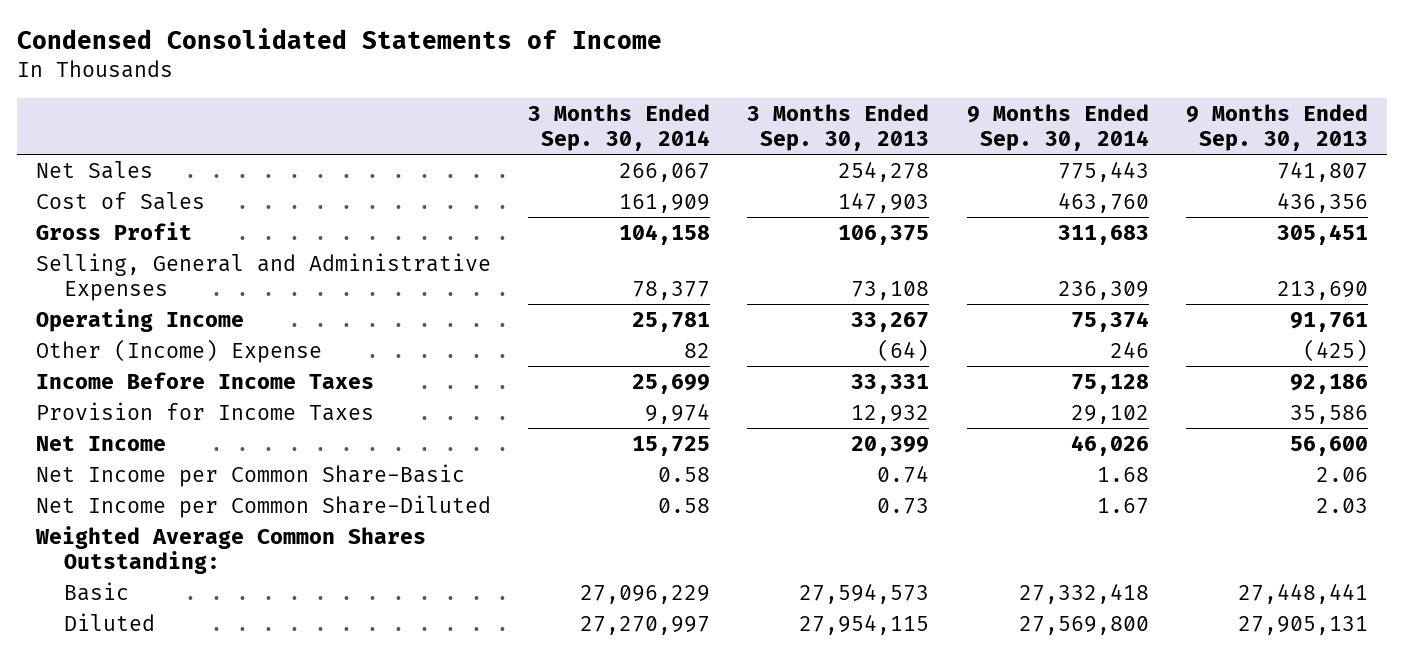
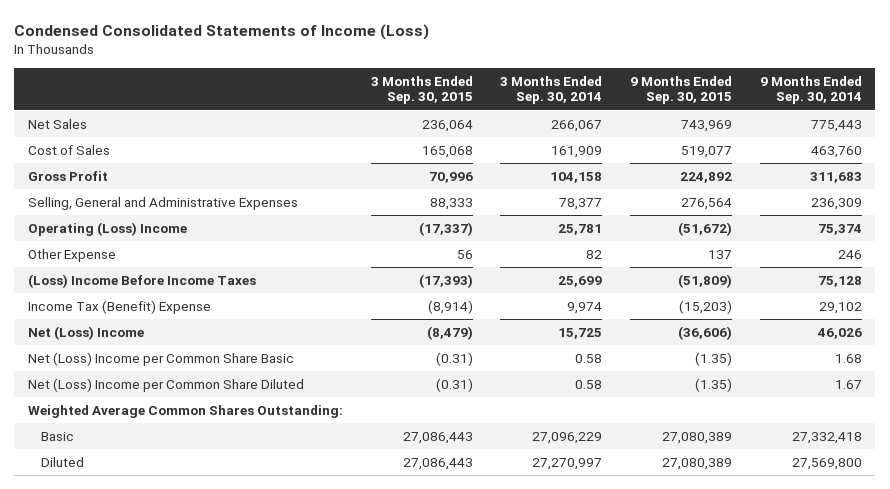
[16,28,662,50] Condensed Consolidated Statements of Income -> [14,23,430,40] Condensed Consolidated Statements of Income (Loss)
[747,103,930,151] 3 Months Ended Sep. 30, 2013 -> none
[1185,103,1368,151] 9 Months Ended Sep. 30, 2013 -> none
none -> [370,75,473,105] 3 Months Ended Sep. 30, 2015
none -> [630,75,733,105] 9 Months Ended Sep. 30, 2015
[35,308,244,332] Operating Income -> [28,221,188,236] Operating (Loss) Income
[35,338,322,363] Other (Income) Expense -> [28,248,117,262] Other Expense
[35,371,374,389] Income Before Income Taxes -> [28,273,257,288] (Loss) Income Before Income Taxes
[35,401,374,421] Provision for Income Taxes -> [28,299,212,314] Income Tax (Benefit) Expense
[35,435,166,451] Net Income -> [28,325,145,340] Net (Loss) Income
[35,463,465,487] Net Income per Common Share-Basic -> [28,351,295,366] Net (Loss) Income per Common Share Basic
[35,494,491,518] Net Income per Common Share-Diluted -> [28,377,305,392] Net (Loss) Income per Common Share Diluted

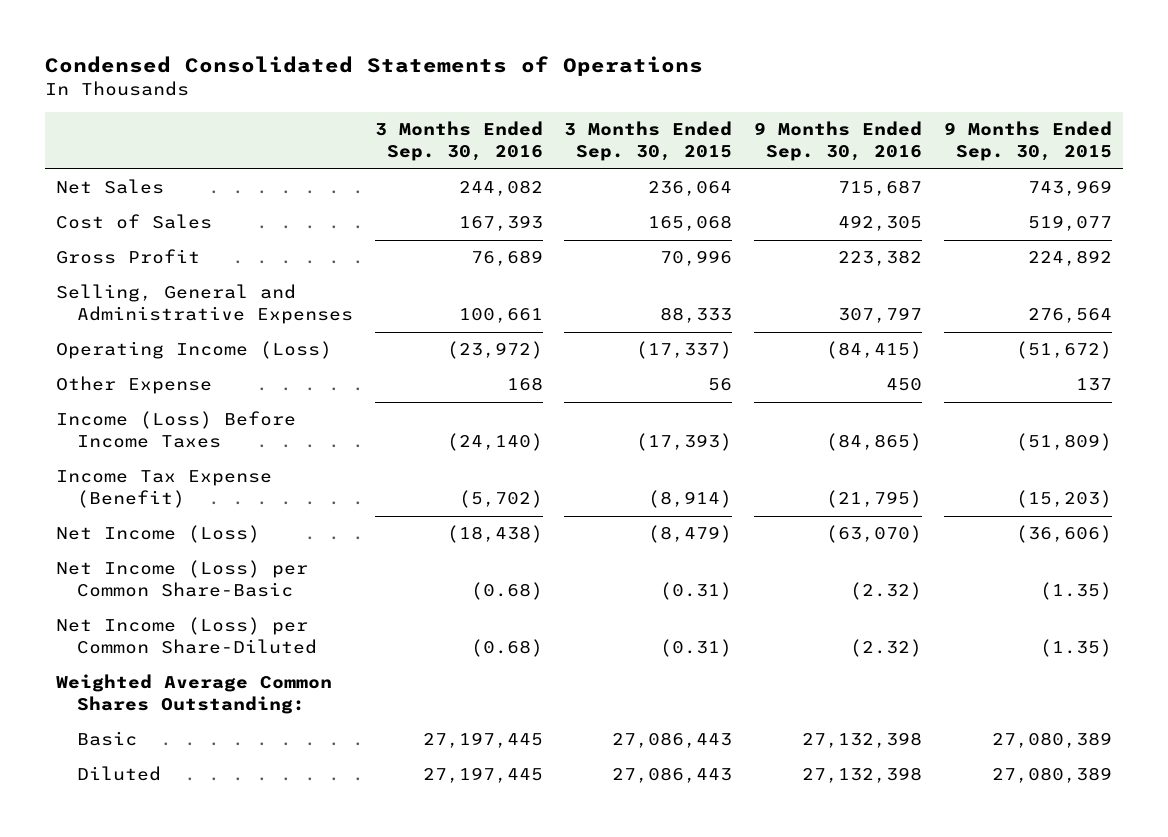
[14,23,430,40] Condensed Consolidated Statements of Income (Loss) -> [45,55,704,76] Condensed Consolidated Statements of Operations
[500,75,603,105] 3 Months Ended Sep. 30, 2014 -> none
[759,75,862,105] 9 Months Ended Sep. 30, 2014 -> none
none -> [374,121,543,161] 3 Months Ended Sep. 30, 2016
none -> [753,121,922,161] 9 Months Ended Sep. 30, 2016
[28,221,188,236] Operating (Loss) Income -> [56,341,333,360] Operating Income (Loss)
[28,273,257,288] (Loss) Income Before Income Taxes -> [56,411,297,449] Income (Loss) Before Income Taxes
[28,299,212,314] Income Tax (Benefit) Expense -> [56,470,273,509] Income Tax Expense (Benefit)
[28,325,145,340] Net (Loss) Income -> [56,525,261,544] Net Income (Loss)
[28,351,295,366] Net (Loss) Income per Common Share Basic -> [56,560,309,598] Net Income (Loss) per Common Share-Basic
[28,377,305,392] Net (Loss) Income per Common Share Diluted -> [56,617,317,655] Net Income (Loss) per Common Share-Diluted

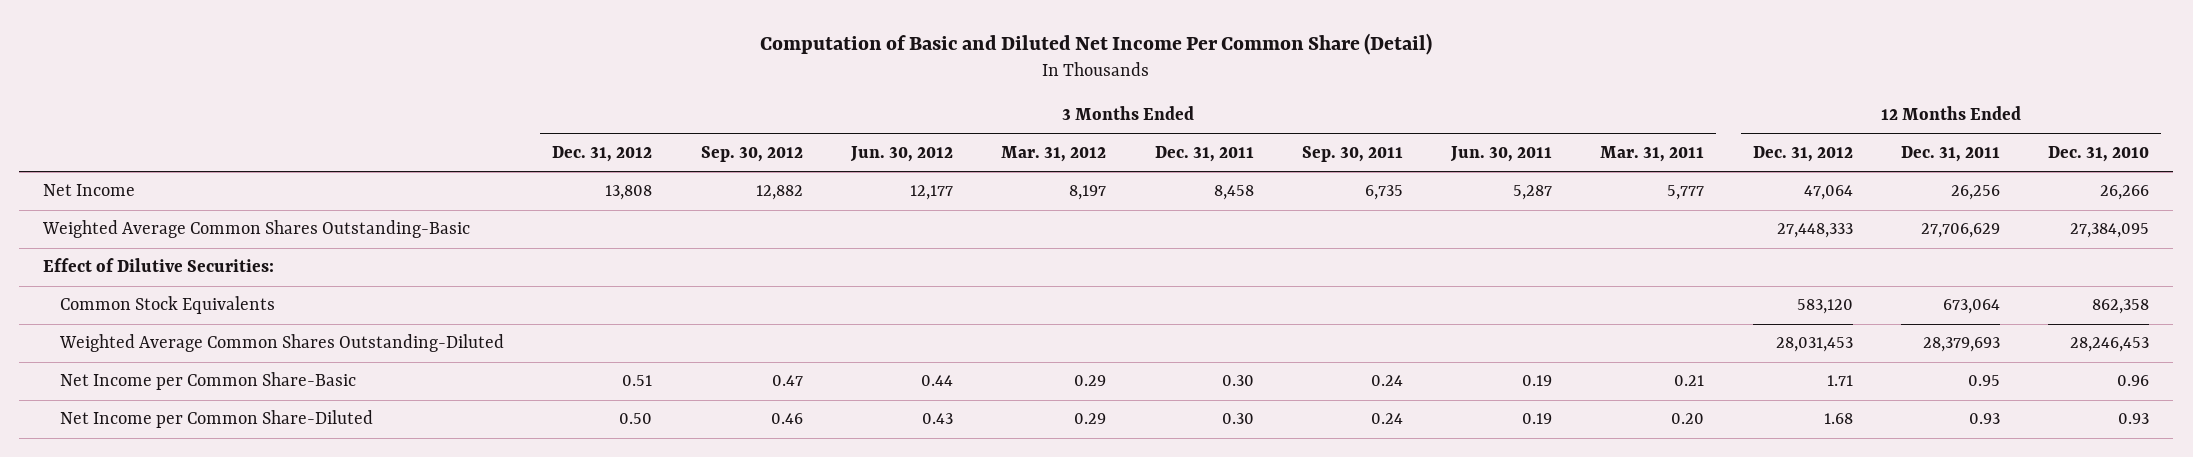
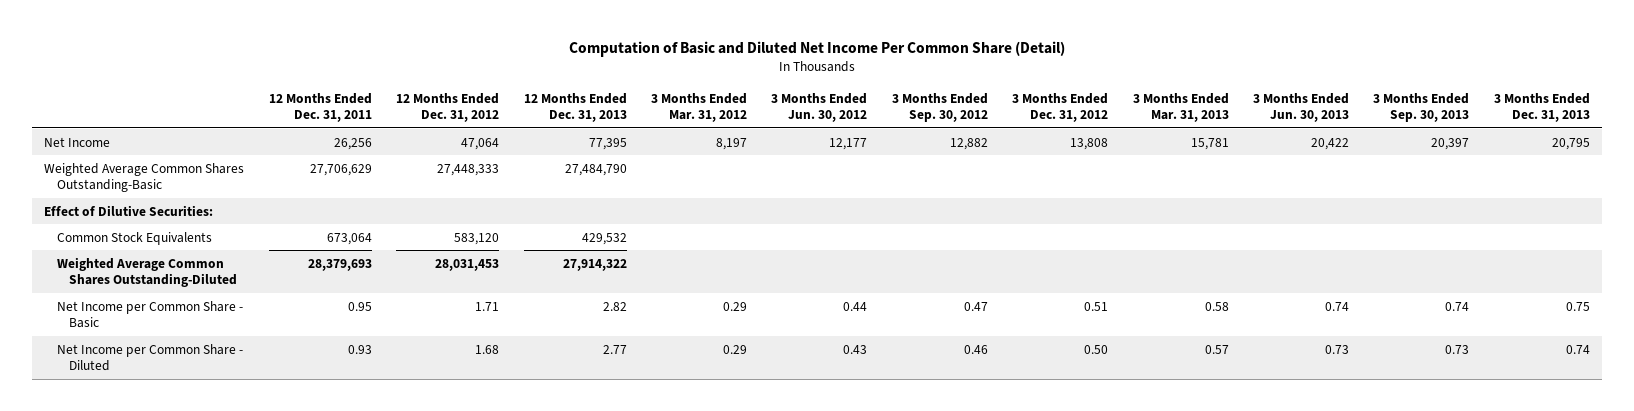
[1154,146,1254,163] Dec. 31, 2011 -> none
[1301,146,1403,163] Sep. 30, 2011 -> none
[1450,146,1553,163] Jun. 30, 2011 -> none
[1600,146,1705,163] Mar. 31, 2011 -> none
[2048,146,2150,163] Dec. 31, 2010 -> none
none -> [523,92,627,122] 12 Months Ended Dec. 31, 2013
none -> [1132,92,1229,122] 3 Months Ended Mar. 31, 2013
none -> [1252,92,1349,122] 3 Months Ended Jun. 30, 2013
none -> [1373,92,1470,122] 3 Months Ended Sep. 30, 2013
none -> [1493,92,1590,122] 3 Months Ended Dec. 31, 2013
[60,372,357,391] Net Income per Common Share-Basic -> [56,300,243,328] Net Income per Common Share - Basic
[60,410,374,429] Net Income per Common Share-Diluted -> [56,343,243,371] Net Income per Common Share - Diluted

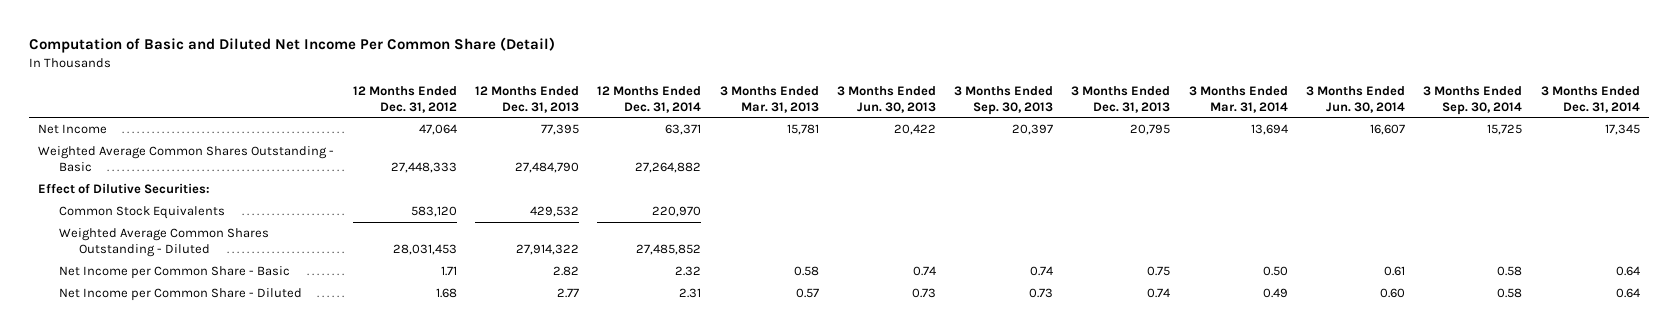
[268,92,372,122] 12 Months Ended Dec. 31, 2011 -> none
[650,92,747,122] 3 Months Ended Mar. 31, 2012 -> none
[771,92,868,122] 3 Months Ended Jun. 30, 2012 -> none
[891,92,988,122] 3 Months Ended Sep. 30, 2012 -> none
[1012,92,1109,122] 3 Months Ended Dec. 31, 2012 -> none
none -> [597,85,702,113] 12 Months Ended Dec. 31, 2014
none -> [1188,85,1288,113] 3 Months Ended Mar. 31, 2014
none -> [1306,85,1406,113] 3 Months Ended Jun. 30, 2014
none -> [1423,85,1523,115] 3 Months Ended Sep. 30, 2014
none -> [1540,85,1640,113] 3 Months Ended Dec. 31, 2014
[44,162,245,192] Weighted Average Common Shares Outstanding-Basic -> [38,145,335,172] Weighted Average Common Shares Outstanding - Basic
[56,256,237,287] Weighted Average Common Shares Outstanding-Diluted -> [58,227,269,257] Weighted Average Common Shares Outstanding - Diluted

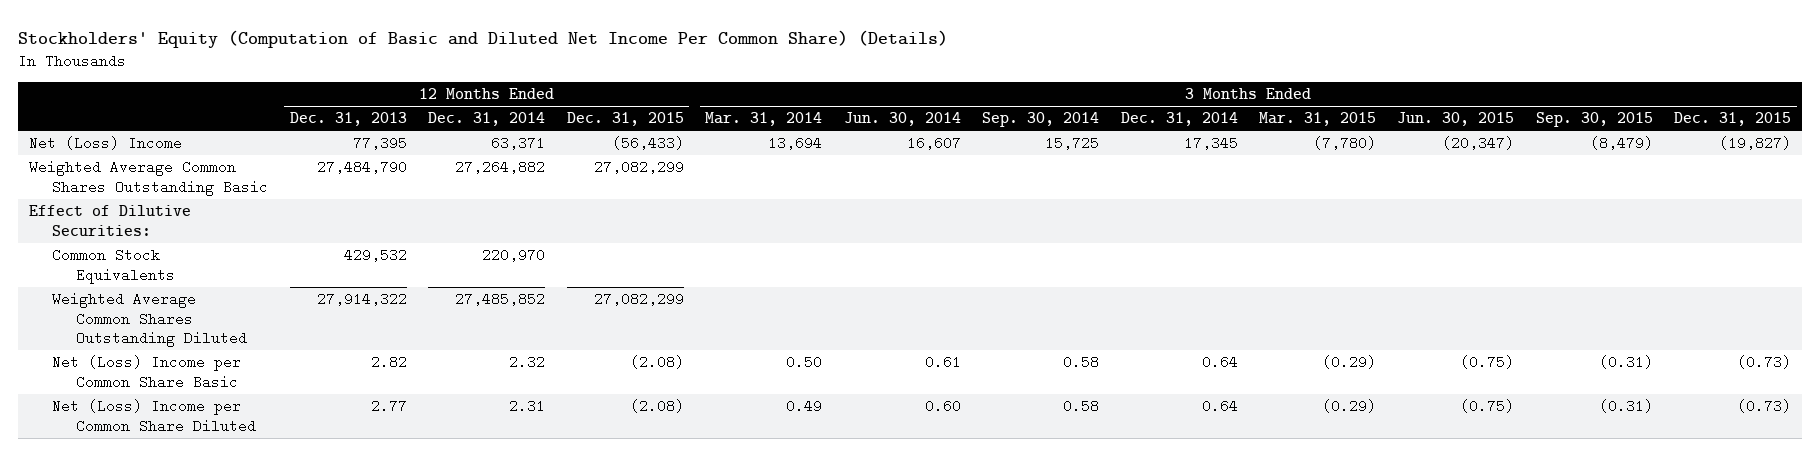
[29,37,556,54] Computation of Basic and Diluted Net Income Per Common Share (Detail) -> [18,29,949,48] Stockholders' Equity (Computation of Basic and Diluted Net Income Per Common Share) (Details)
[352,85,457,113] 12 Months Ended Dec. 31, 2012 -> none
[719,85,819,113] 3 Months Ended Mar. 31, 2013 -> none
[836,85,936,113] 3 Months Ended Jun. 30, 2013 -> none
[954,85,1054,115] 3 Months Ended Sep. 30, 2013 -> none
[1071,85,1171,113] 3 Months Ended Dec. 31, 2013 -> none
none -> [566,112,684,127] Dec. 31, 2015
none -> [1258,112,1376,127] Mar. 31, 2015
none -> [1397,112,1515,127] Jun. 30, 2015
none -> [1535,112,1653,128] Sep. 30, 2015
none -> [1674,112,1792,127] Dec. 31, 2015
[38,123,108,134] Net Income -> [28,136,182,151] Net (Loss) Income
[38,145,335,172] Weighted Average Common Shares Outstanding - Basic -> [28,160,269,196] Weighted Average Common Shares Outstanding Basic
[58,227,269,257] Weighted Average Common Shares Outstanding - Diluted -> [52,292,247,348] Weighted Average Common Shares Outstanding Diluted
[58,265,290,279] Net Income per Common Share - Basic -> [52,355,242,389] Net (Loss) Income per Common Share Basic
[58,287,302,301] Net Income per Common Share - Diluted -> [52,399,256,433] Net (Loss) Income per Common Share Diluted

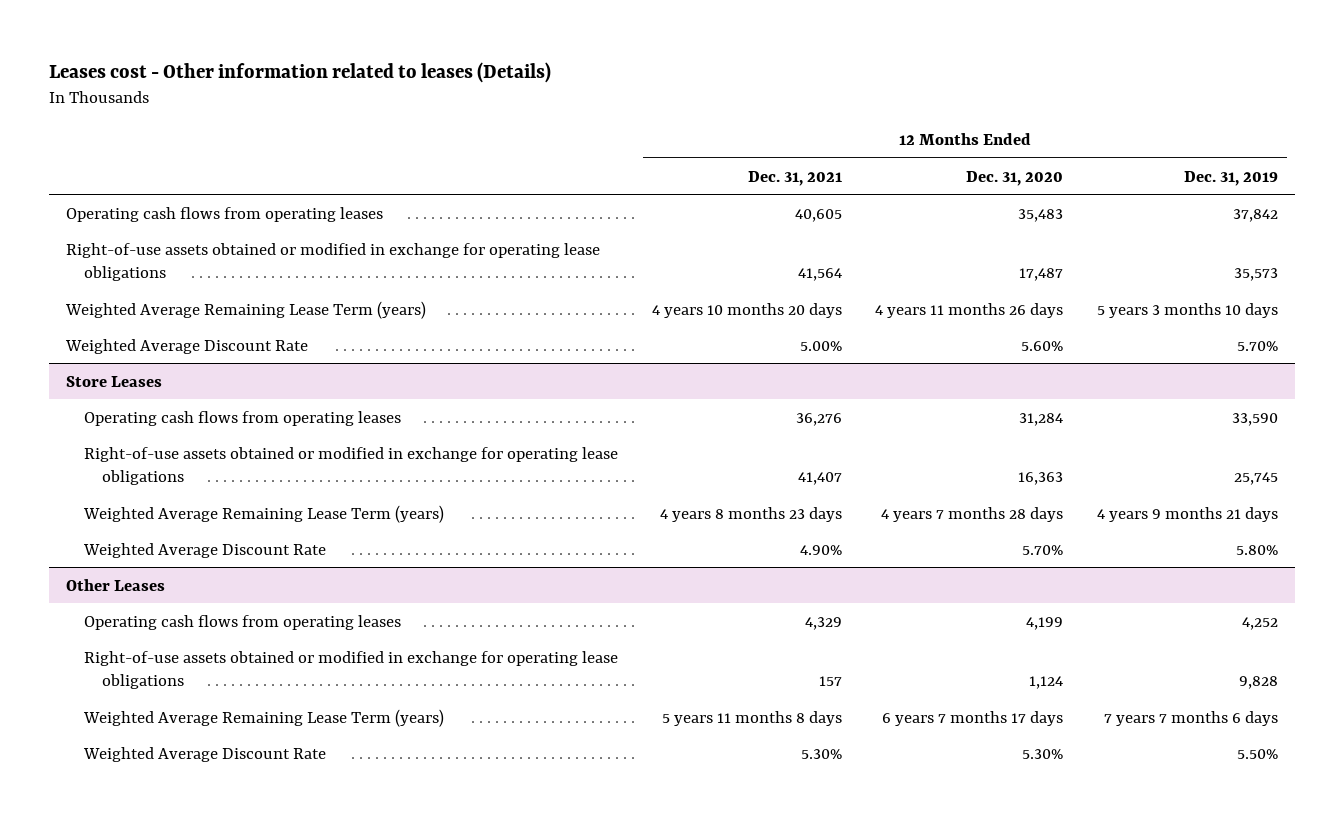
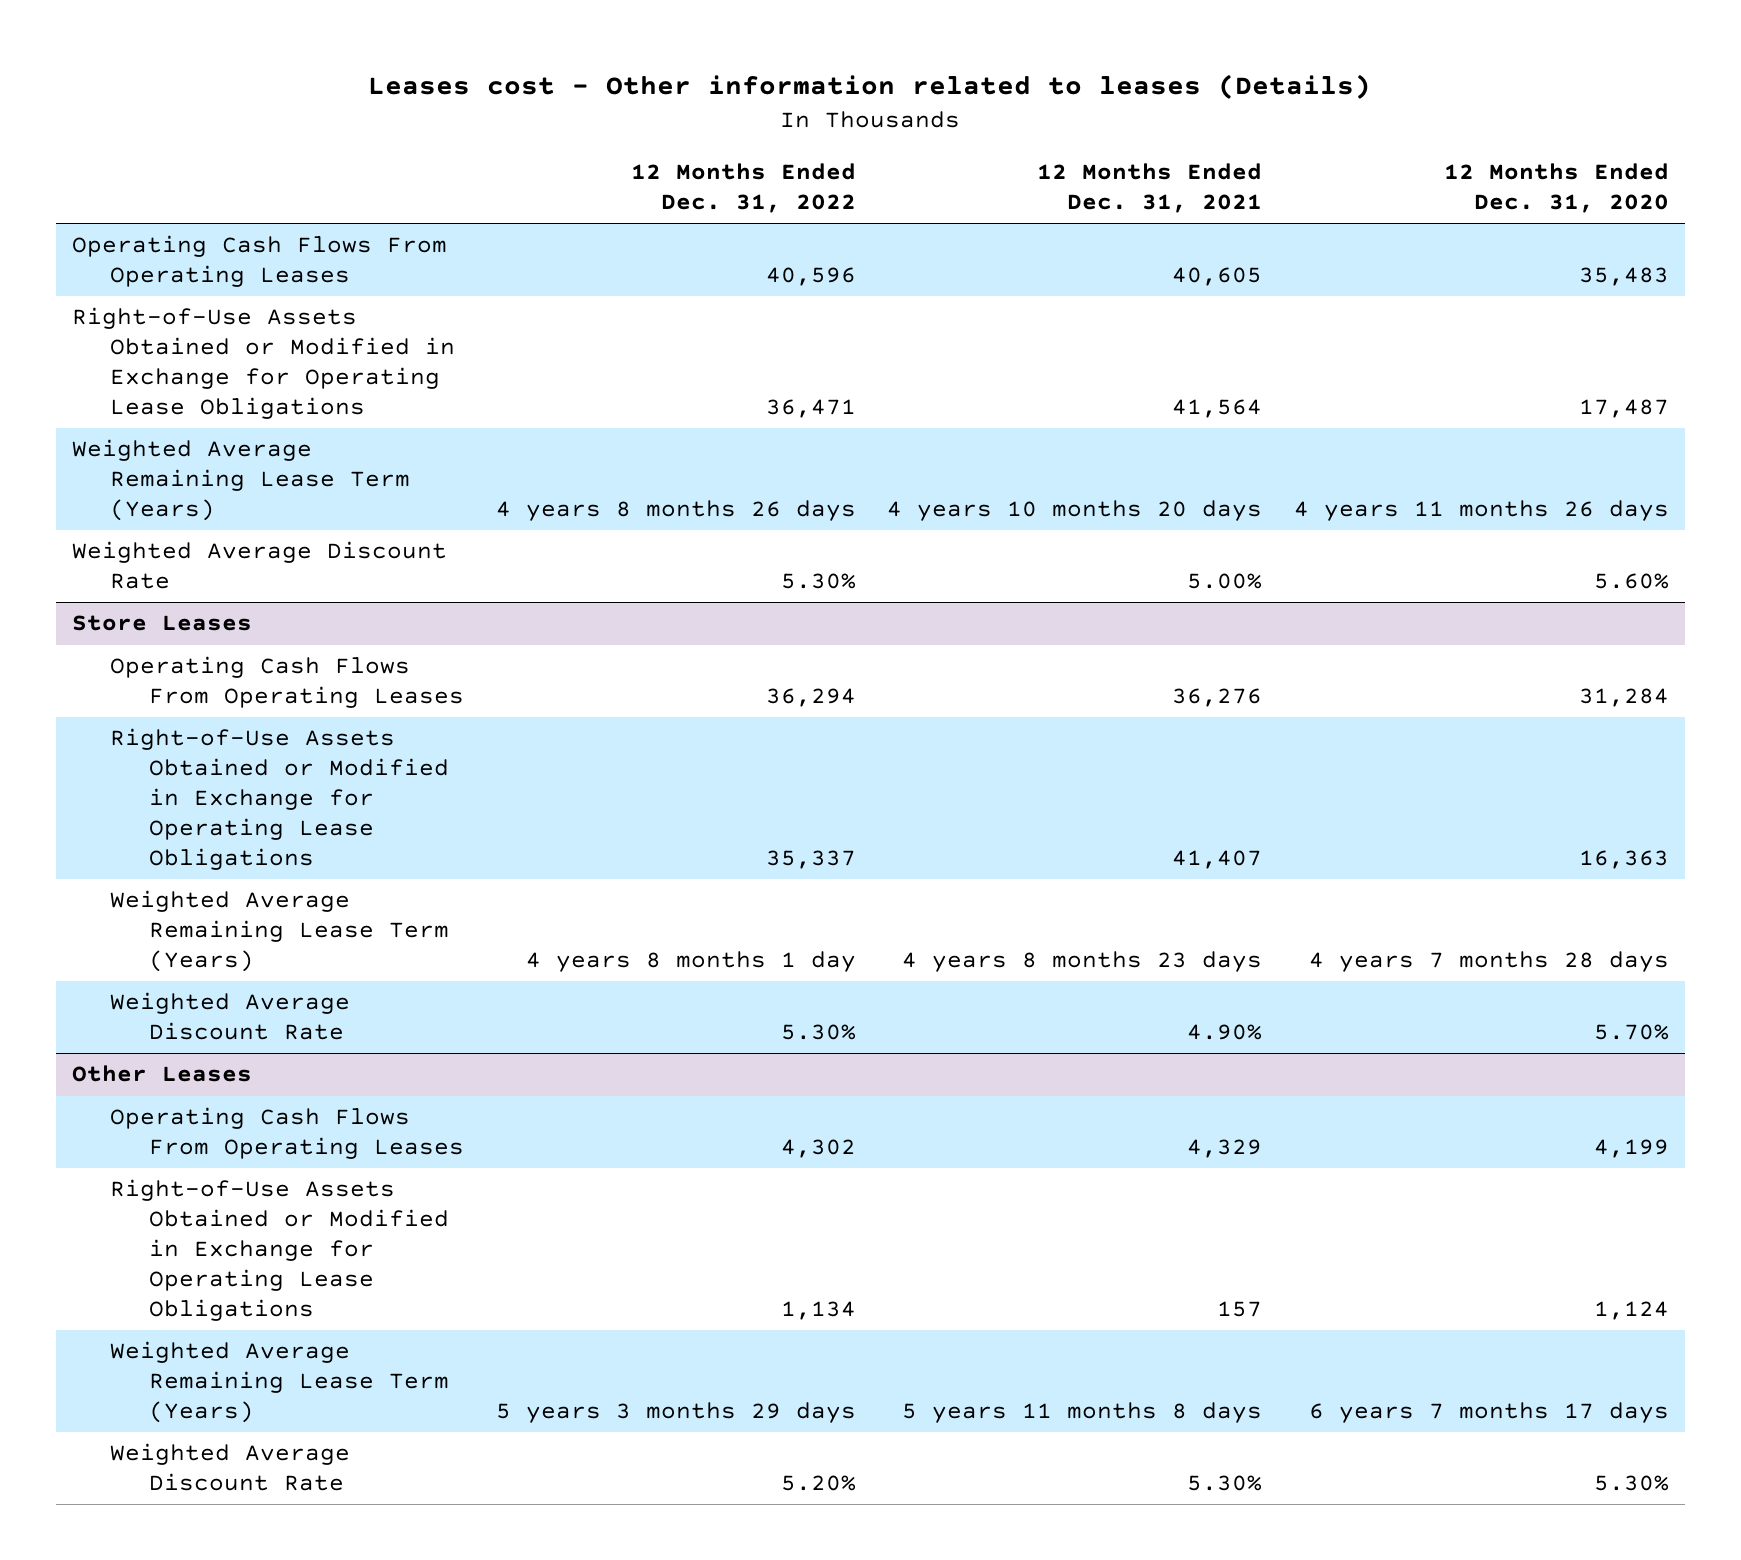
[1184,170,1279,186] Dec. 31, 2019 -> none
none -> [630,163,856,214] 12 Months Ended Dec. 31, 2022
[65,206,383,222] Operating cash flows from operating leases -> [71,235,447,288] Operating Cash Flows From Operating Leases
[65,242,600,281] Right-of-use assets obtained or modified in exchange for operating lease obligations -> [71,307,456,420] Right-of-Use Assets Obtained or Modified in Exchange for Operating Lease Obligations
[64,300,426,319] Weighted Average Remaining Lease Term (years) -> [71,439,411,522] Weighted Average Remaining Lease Term (Years)
[84,410,402,426] Operating cash flows from operating leases -> [110,656,465,709] Operating Cash Flows From Operating Leases
[84,446,619,485] Right-of-use assets obtained or modified in exchange for operating lease obligations -> [110,728,450,870] Right-of-Use Assets Obtained or Modified in Exchange for Operating Lease Obligations
[83,504,445,523] Weighted Average Remaining Lease Term (years) -> [110,890,450,973] Weighted Average Remaining Lease Term (Years)
[84,614,402,630] Operating cash flows from operating leases -> [110,1107,465,1160] Operating Cash Flows From Operating Leases
[84,650,619,689] Right-of-use assets obtained or modified in exchange for operating lease obligations -> [110,1179,450,1321] Right-of-Use Assets Obtained or Modified in Exchange for Operating Lease Obligations
[83,708,445,727] Weighted Average Remaining Lease Term (years) -> [110,1341,450,1424] Weighted Average Remaining Lease Term (Years)

